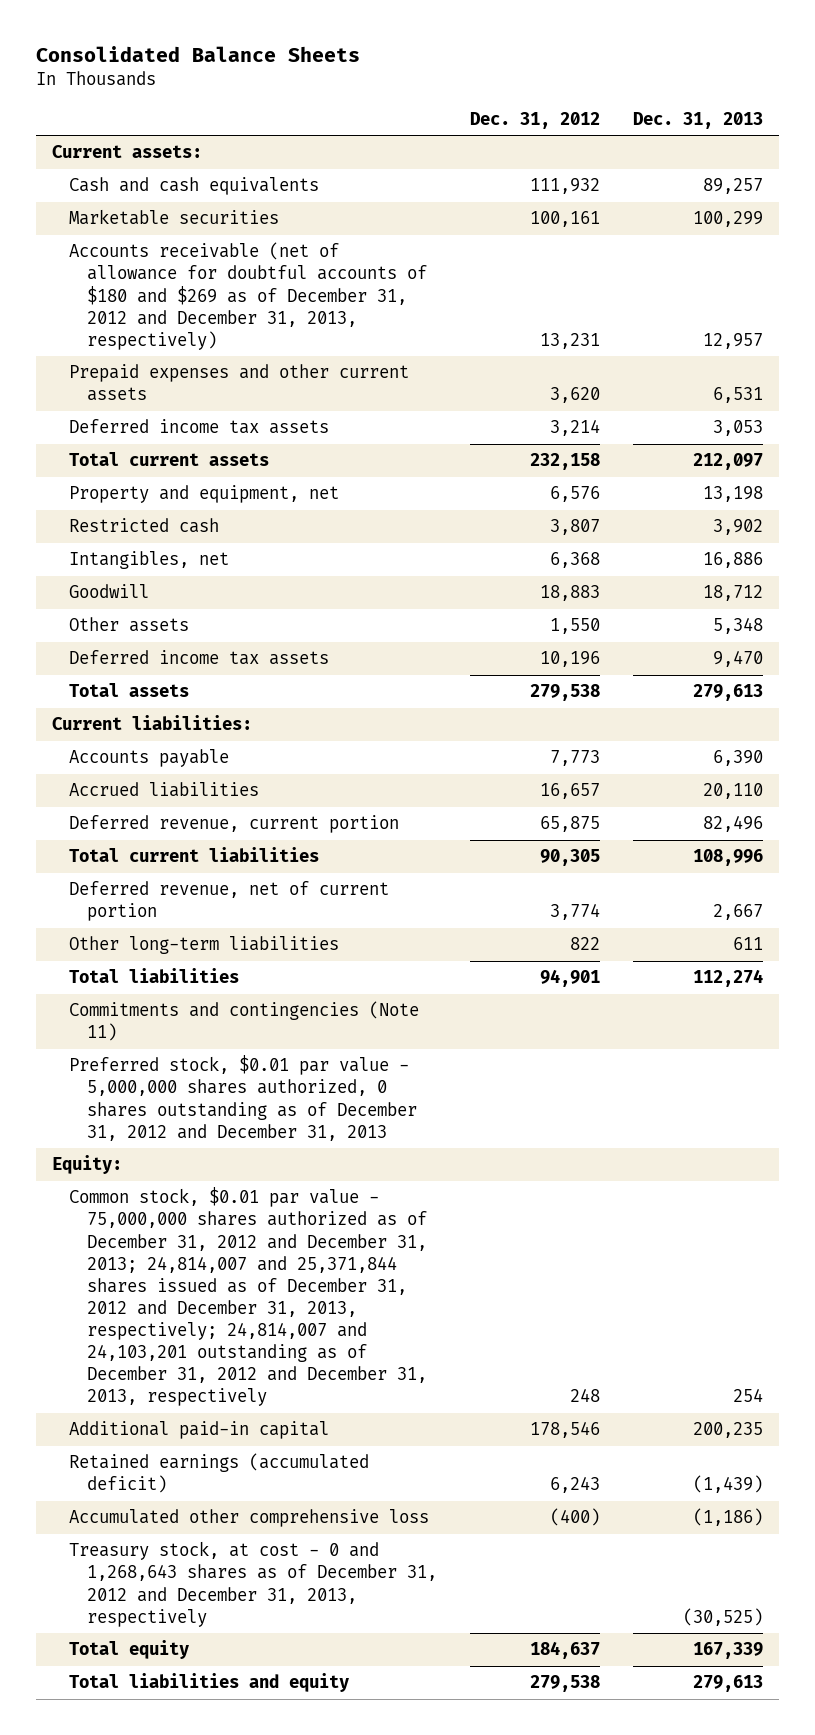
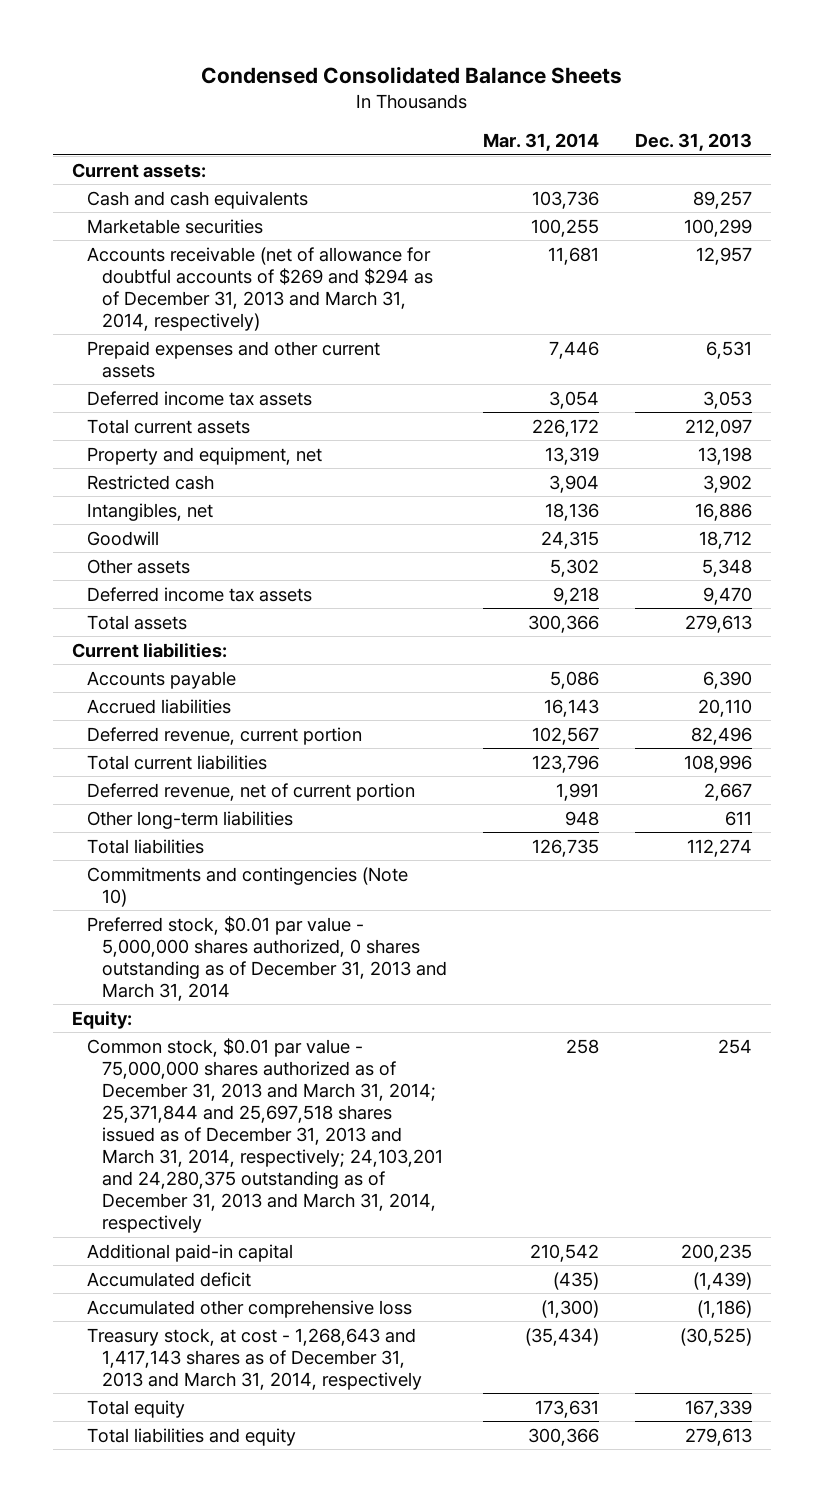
[35,46,360,63] Consolidated Balance Sheets -> [200,65,622,84] Condensed Consolidated Balance Sheets
[469,111,600,129] Dec. 31, 2012 -> none
none -> [483,133,600,152] Mar. 31, 2014
[69,242,427,350] Accounts receivable (net of allowance for doubtful accounts of $180 and $269 as of December 31, 2012 and December 31, 2013, respectively) -> [86,246,433,331] Accounts receivable (net of allowance for doubtful accounts of $269 and $294 as of December 31, 2013 and March 31, 2014, respectively)
[69,1001,420,1042] Commitments and contingencies (Note 11) -> [86,866,408,907] Commitments and contingencies (Note 10)
[69,1055,417,1141] Preferred stock, $0.01 par value - 5,000,000 shares authorized, 0 shares outstanding as of December 31, 2012 and December 31, 2013 -> [86,915,447,1001] Preferred stock, $0.01 par value - 5,000,000 shares authorized, 0 shares outstanding as of December 31, 2013 and March 31, 2014
[69,1187,427,1407] Common stock, $0.01 par value - 75,000,000 shares authorized as of December 31, 2012 and December 31, 2013; 24,814,007 and 25,371,844 shares issued as of December 31, 2012 and December 31, 2013, respectively; 24,814,007 and 24,103,201 outstanding as of December 31, 2012 and December 31, 2013, respectively -> [86,1037,443,1234] Common stock, $0.01 par value - 75,000,000 shares authorized as of December 31, 2013 and March 31, 2014; 25,371,844 and 25,697,518 shares issued as of December 31, 2013 and March 31, 2014, respectively; 24,103,201 and 24,280,375 outstanding as of December 31, 2013 and March 31, 2014, respectively
[69,1453,370,1494] Retained earnings (accumulated deficit) -> [86,1271,251,1287] Accumulated deficit
[69,1541,437,1627] Treasury stock, at cost - 0 and 1,268,643 shares as of December 31, 2012 and December 31, 2013, respectively -> [86,1327,422,1390] Treasury stock, at cost - 1,268,643 and 1,417,143 shares as of December 31, 2013 and March 31, 2014, respectively

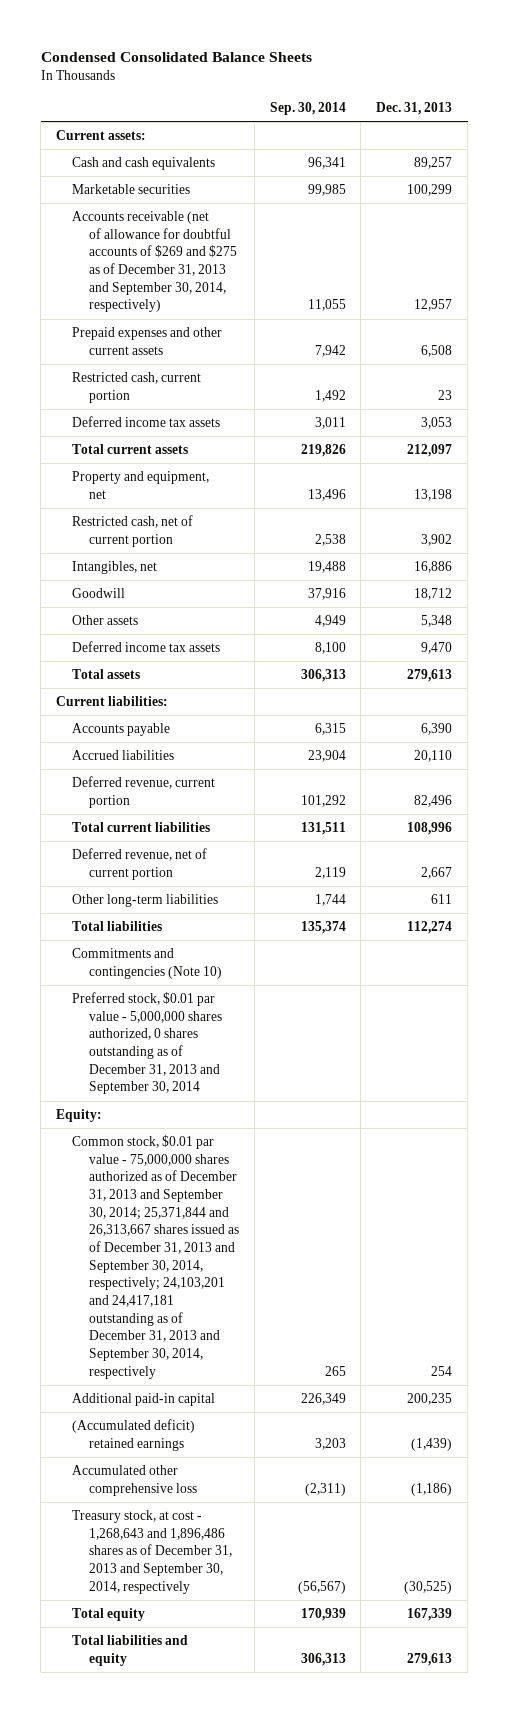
[483,133,600,152] Mar. 31, 2014 -> none
none -> [269,102,346,116] Sep. 30, 2014
[86,246,433,331] Accounts receivable (net of allowance for doubtful accounts of $269 and $294 as of December 31, 2013 and March 31, 2014, respectively) -> [72,211,237,313] Accounts receivable (net of allowance for doubtful accounts of $269 and $275 as of December 31, 2013 and September 30, 2014, respectively)
[706,340,753,359] 6,531 -> [421,344,453,357] 6,508
none -> [72,372,202,403] Restricted cash, current portion
[86,474,214,490] Restricted cash -> [72,515,194,547] Restricted cash, net of current portion
[86,915,447,1001] Preferred stock, $0.01 par value - 5,000,000 shares authorized, 0 shares outstanding as of December 31, 2013 and March 31, 2014 -> [72,992,222,1095] Preferred stock, $0.01 par value - 5,000,000 shares authorized, 0 shares outstanding as of December 31, 2013 and September 30, 2014
[86,1037,443,1234] Common stock, $0.01 par value - 75,000,000 shares authorized as of December 31, 2013 and March 31, 2014; 25,371,844 and 25,697,518 shares issued as of December 31, 2013 and March 31, 2014, respectively; 24,103,201 and 24,280,375 outstanding as of December 31, 2013 and March 31, 2014, respectively -> [72,1135,239,1379] Common stock, $0.01 par value - 75,000,000 shares authorized as of December 31, 2013 and September 30, 2014; 25,371,844 and 26,313,667 shares issued as of December 31, 2013 and September 30, 2014, respectively; 24,103,201 and 24,417,181 outstanding as of December 31, 2013 and September 30, 2014, respectively
[86,1271,251,1287] Accumulated deficit -> [72,1419,196,1451] (Accumulated deficit) retained earnings
[86,1327,422,1390] Treasury stock, at cost - 1,268,643 and 1,417,143 shares as of December 31, 2013 and March 31, 2014, respectively -> [72,1510,232,1594] Treasury stock, at cost - 1,268,643 and 1,896,486 shares as of December 31, 2013 and September 30, 2014, respectively

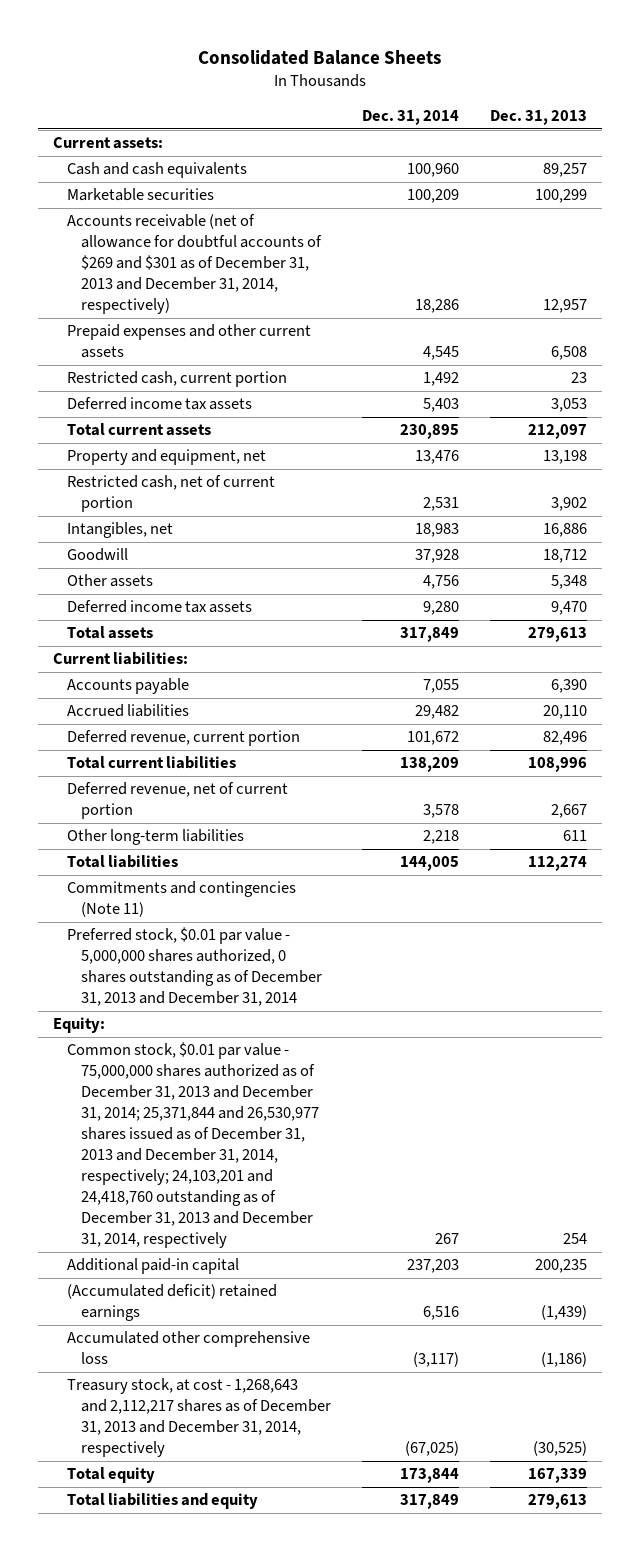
[40,51,312,62] Condensed Consolidated Balance Sheets -> [198,49,442,65] Consolidated Balance Sheets
[269,102,346,116] Sep. 30, 2014 -> none
none -> [361,110,459,126] Dec. 31, 2014
[72,211,237,313] Accounts receivable (net of allowance for doubtful accounts of $269 and $275 as of December 31, 2013 and September 30, 2014, respectively) -> [67,214,322,315] Accounts receivable (net of allowance for doubtful accounts of $269 and $301 as of December 31, 2013 and December 31, 2014, respectively)
[72,948,222,979] Commitments and contingencies (Note 10) -> [67,881,297,918] Commitments and contingencies (Note 11)
[72,992,222,1095] Preferred stock, $0.01 par value - 5,000,000 shares authorized, 0 shares outstanding as of December 31, 2013 and September 30, 2014 -> [67,927,322,1007] Preferred stock, $0.01 par value - 5,000,000 shares authorized, 0 shares outstanding as of December 31, 2013 and December 31, 2014
[72,1135,239,1379] Common stock, $0.01 par value - 75,000,000 shares authorized as of December 31, 2013 and September 30, 2014; 25,371,844 and 26,313,667 shares issued as of December 31, 2013 and September 30, 2014, respectively; 24,103,201 and 24,417,181 outstanding as of December 31, 2013 and September 30, 2014, respectively -> [67,1042,319,1249] Common stock, $0.01 par value - 75,000,000 shares authorized as of December 31, 2013 and December 31, 2014; 25,371,844 and 26,530,977 shares issued as of December 31, 2013 and December 31, 2014, respectively; 24,103,201 and 24,418,760 outstanding as of December 31, 2013 and December 31, 2014, respectively
[72,1510,232,1594] Treasury stock, at cost - 1,268,643 and 1,896,486 shares as of December 31, 2013 and September 30, 2014, respectively -> [67,1378,331,1458] Treasury stock, at cost - 1,268,643 and 2,112,217 shares as of December 31, 2013 and December 31, 2014, respectively

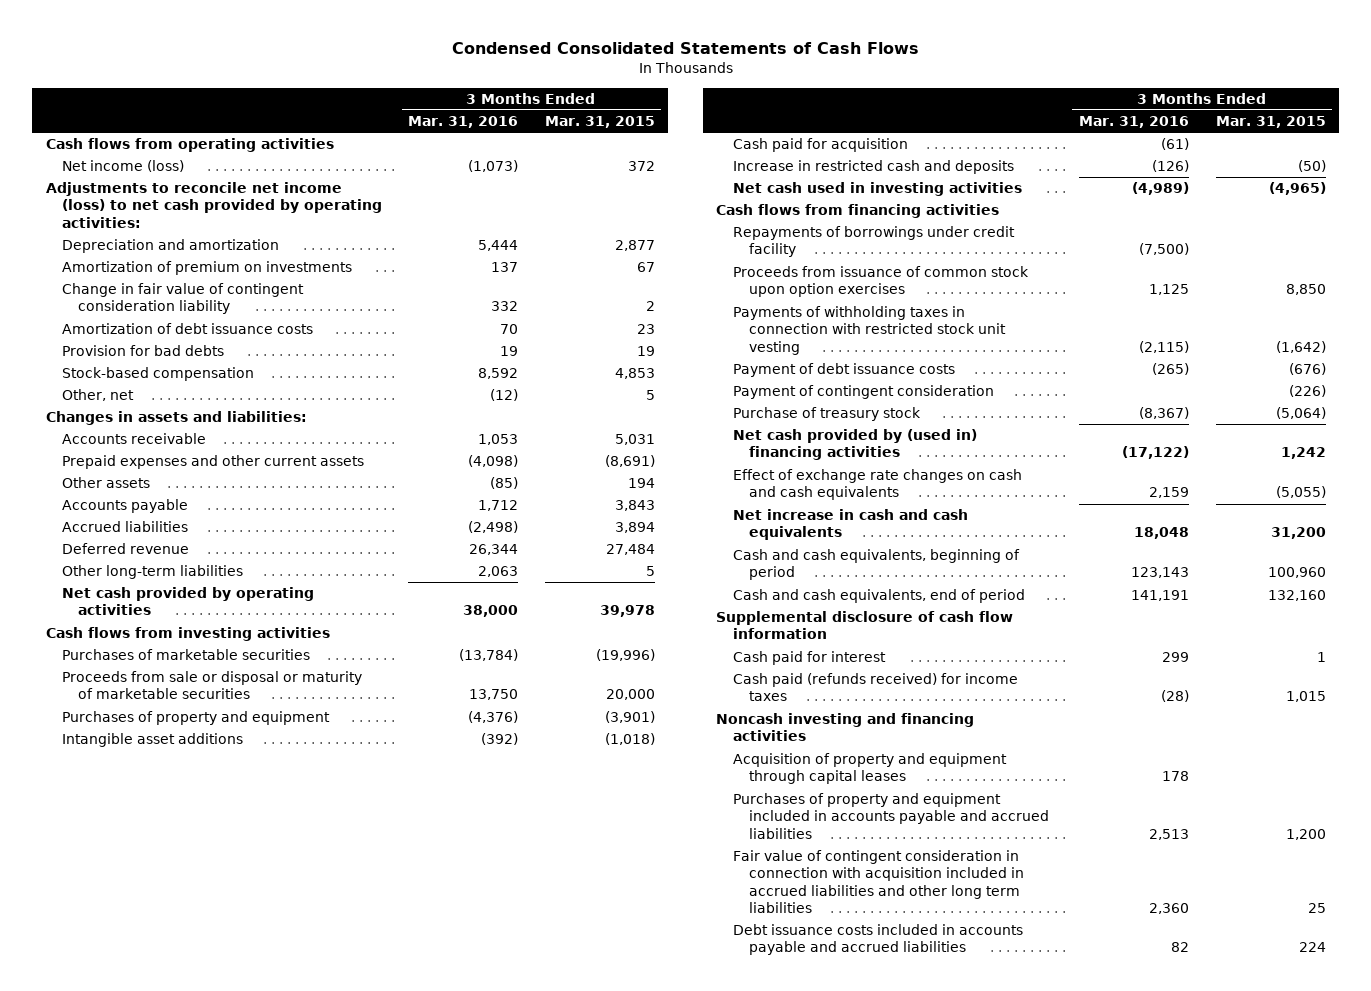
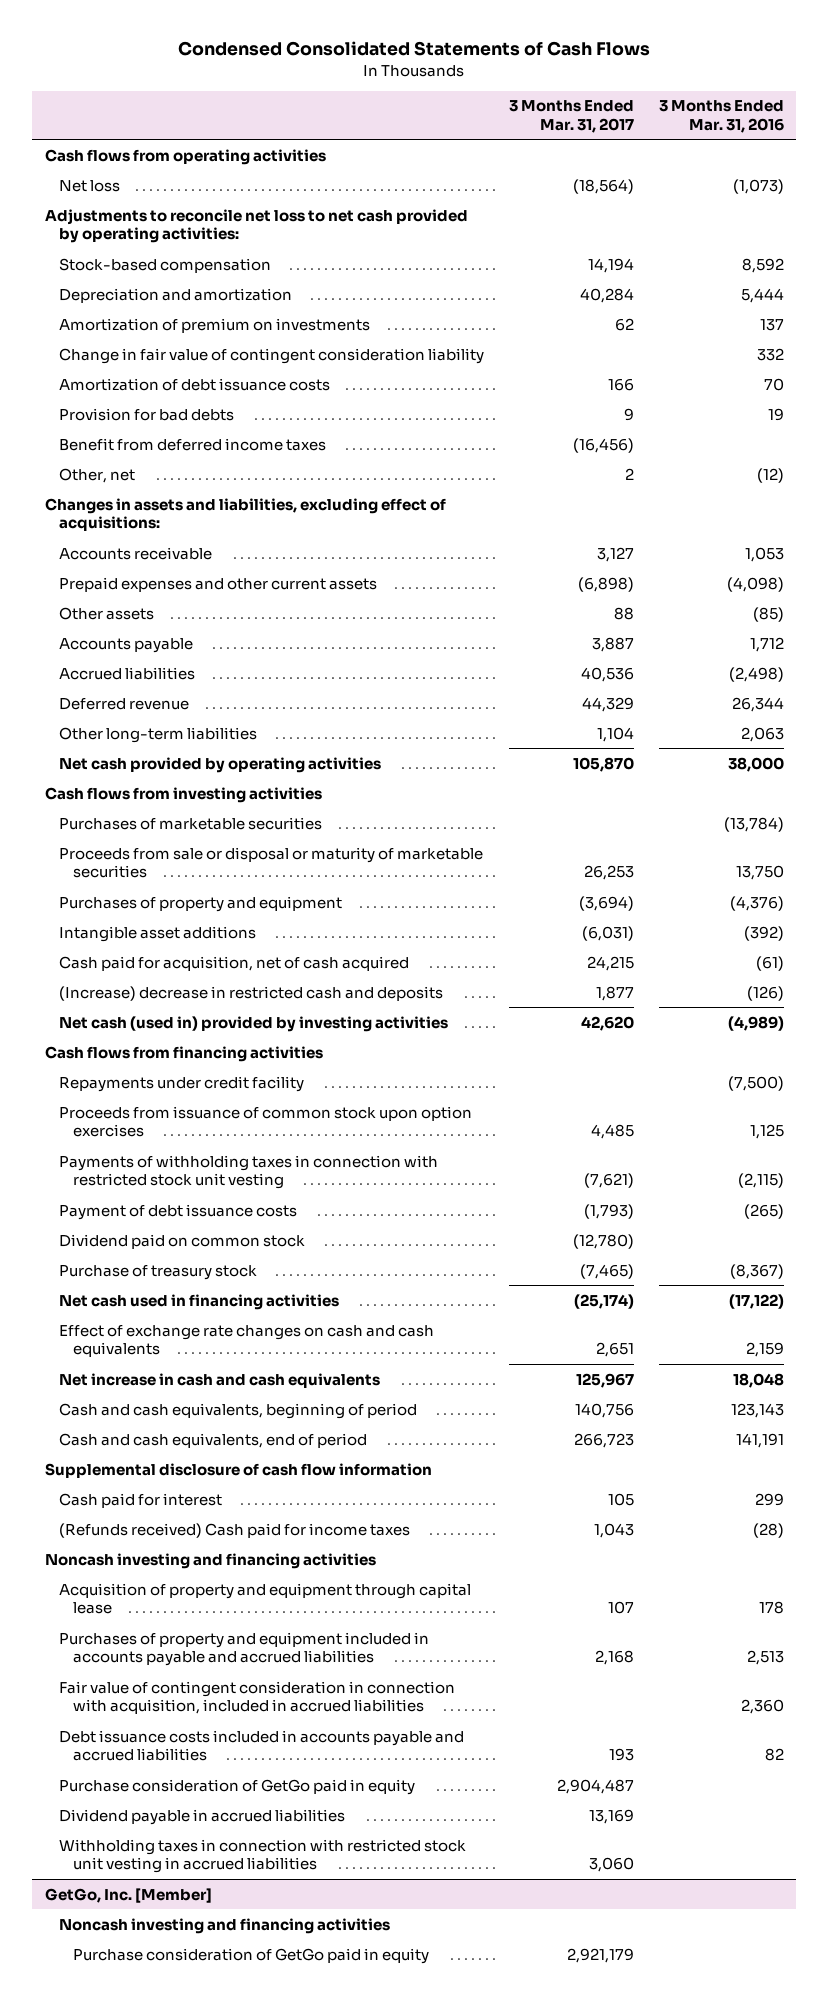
[544,116,655,129] Mar. 31, 2015 -> none
none -> [508,100,634,133] 3 Months Ended Mar. 31, 2017
[61,160,184,173] Net income (loss) -> [59,179,121,192] Net loss
[45,182,382,228] Adjustments to reconcile net income (loss) to net cash provided by operating activities: -> [44,208,468,244] Adjustments to reconcile net loss to net cash provided by operating activities:
[61,367,254,382] Stock-based compensation -> [59,257,272,273] Stock-based compensation
none -> [59,437,327,451] Benefit from deferred income taxes
[45,411,307,426] Changes in assets and liabilities: -> [44,497,446,532] Changes in assets and liabilities, excluding effect of acquisitions:
[732,138,908,153] Cash paid for acquisition -> [59,955,410,971] Cash paid for acquisition, net of cash acquired
[732,160,1014,175] Increase in restricted cash and deposits -> [59,985,444,1001] (Increase) decrease in restricted cash and deposits
[732,182,1022,197] Net cash used in investing activities -> [59,1015,449,1032] Net cash (used in) provided by investing activities
[732,226,1015,258] Repayments of borrowings under credit facility -> [59,1075,305,1092] Repayments under credit facility
[732,385,994,400] Payment of contingent consideration -> none
none -> [59,1233,306,1249] Dividend paid on common stock
[732,429,977,461] Net cash provided by (used in) financing activities -> [59,1293,340,1310] Net cash used in financing activities
[732,673,1018,702] Cash paid (refunds received) for income taxes -> [59,1522,411,1538] (Refunds received) Cash paid for income taxes
[732,753,1007,785] Acquisition of property and equipment through capital leases -> [59,1582,472,1615] Acquisition of property and equipment through capital lease
[732,850,1024,913] Fair value of contingent consideration in connection with acquisition included in accrued liabilities and other long term liabilities -> [59,1680,456,1715] Fair value of contingent consideration in connection with acquisition, included in accrued liabilities
none -> [59,1778,416,1795] Purchase consideration of GetGo paid in equity
none -> [59,1808,346,1825] Dividend payable in accrued liabilities
none -> [59,1838,467,1874] Withholding taxes in connection with restricted stock unit vesting in accrued liabilities
none -> [44,1887,212,1903] GetGo, Inc. [Member]
none -> [59,1917,391,1934] Noncash investing and financing activities
none -> [73,1947,430,1964] Purchase consideration of GetGo paid in equity

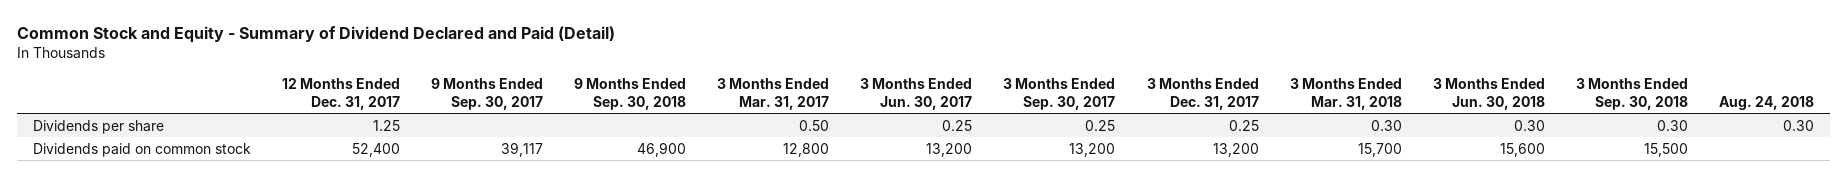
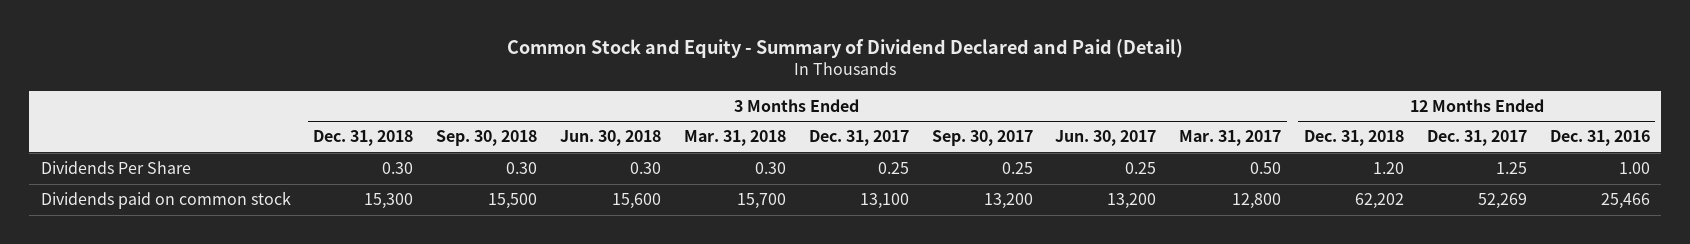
[430,78,543,110] 9 Months Ended Sep. 30, 2017 -> none
[574,78,687,110] 9 Months Ended Sep. 30, 2018 -> none
[1719,95,1815,110] Aug. 24, 2018 -> none
none -> [313,130,414,147] Dec. 31, 2018
none -> [1304,130,1405,147] Dec. 31, 2018
none -> [1549,130,1650,147] Dec. 31, 2016
[32,119,164,134] Dividends per share -> [40,161,191,175] Dividends Per Share
[351,142,400,157] 52,400 -> [1477,193,1527,210] 52,269
[1212,142,1259,157] 13,200 -> [859,193,909,210] 13,100

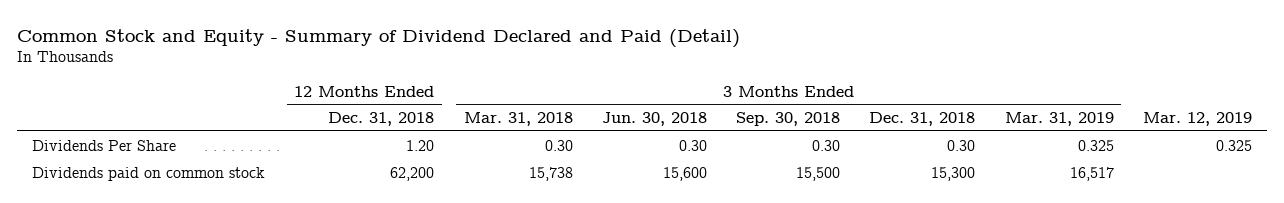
[808,130,909,147] Dec. 31, 2017 -> none
[931,130,1033,147] Sep. 30, 2017 -> none
[1055,130,1157,147] Jun. 30, 2017 -> none
[1179,130,1282,147] Mar. 31, 2017 -> none
[1426,130,1527,147] Dec. 31, 2017 -> none
[1549,130,1650,147] Dec. 31, 2016 -> none
none -> [1004,112,1114,127] Mar. 31, 2019
none -> [1142,112,1252,127] Mar. 12, 2019
[736,193,786,210] 15,700 -> [528,166,573,181] 15,738
[1355,193,1405,210] 62,202 -> [390,166,435,181] 62,200

